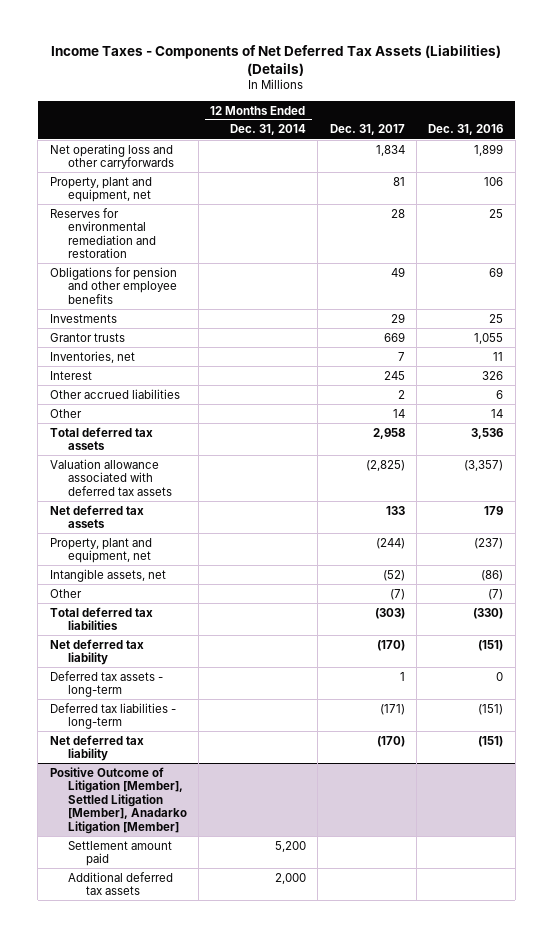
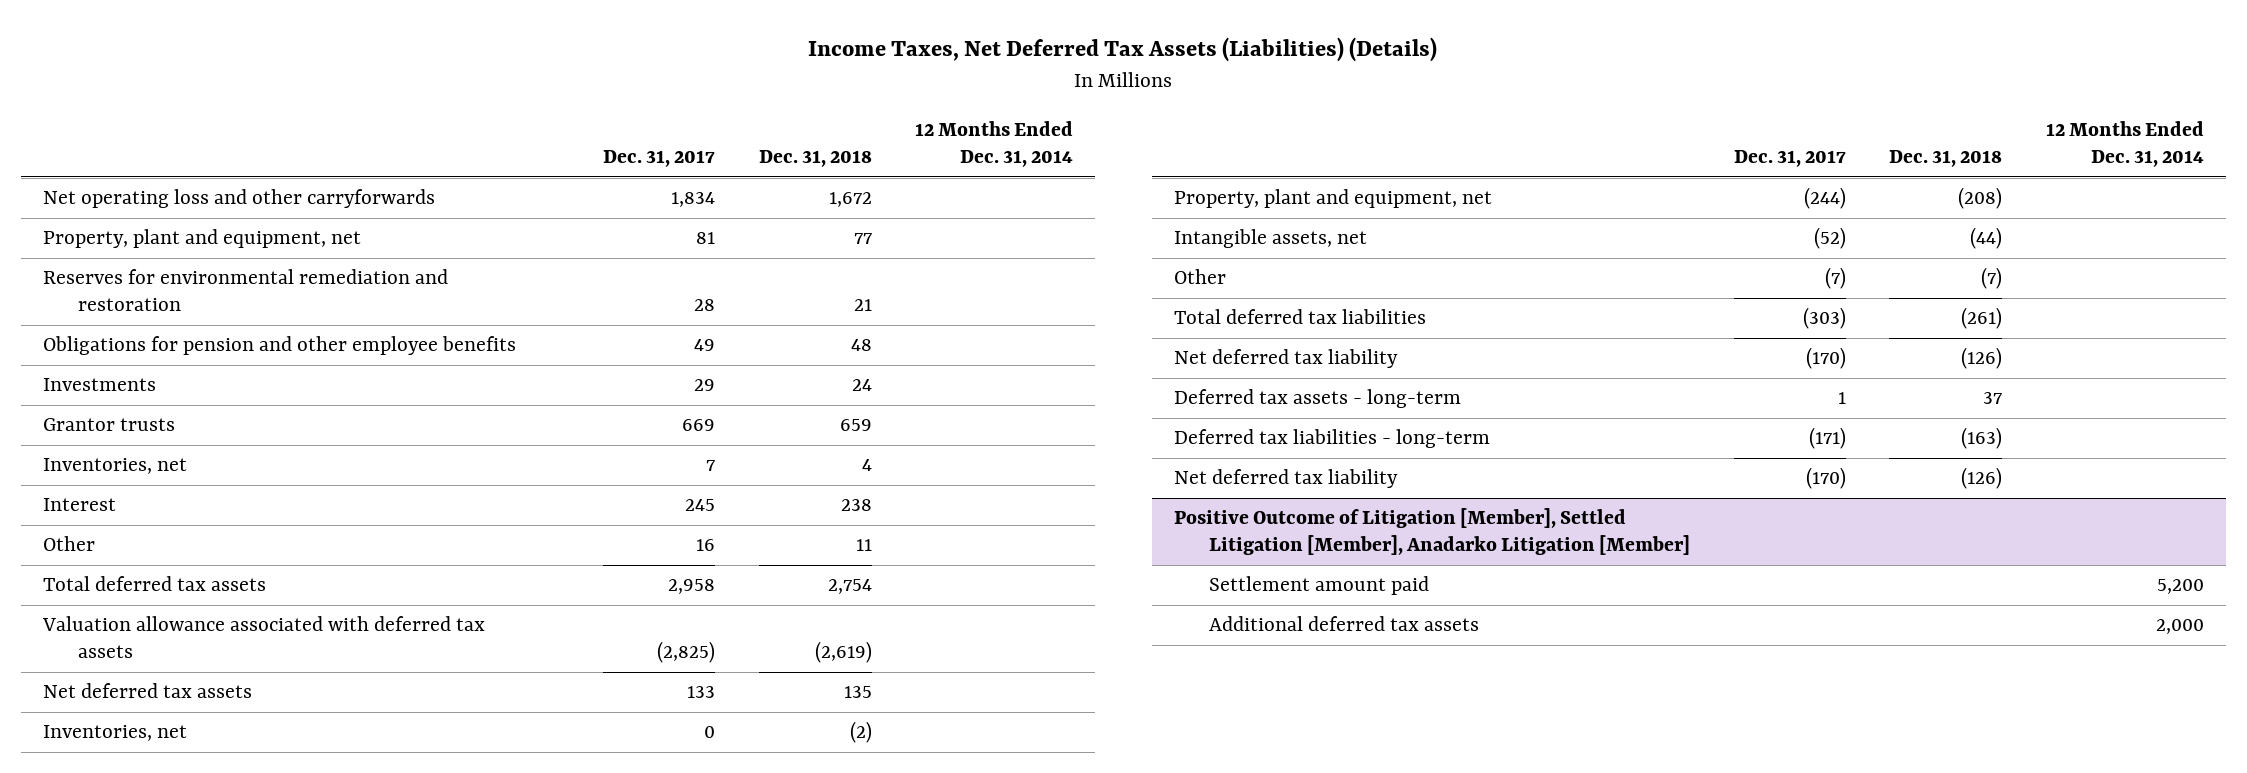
[51,44,502,76] Income Taxes - Components of Net Deferred Tax Assets (Liabilities) (Details) -> [808,37,1438,63] Income Taxes, Net Deferred Tax Assets (Liabilities) (Details)
[428,124,504,136] Dec. 31, 2016 -> none
none -> [758,150,872,168] Dec. 31, 2018
[49,388,180,399] Other accrued liabilities -> none
[392,408,405,418] 14 -> [695,539,715,552] 16
none -> [42,725,187,742] Inventories, net

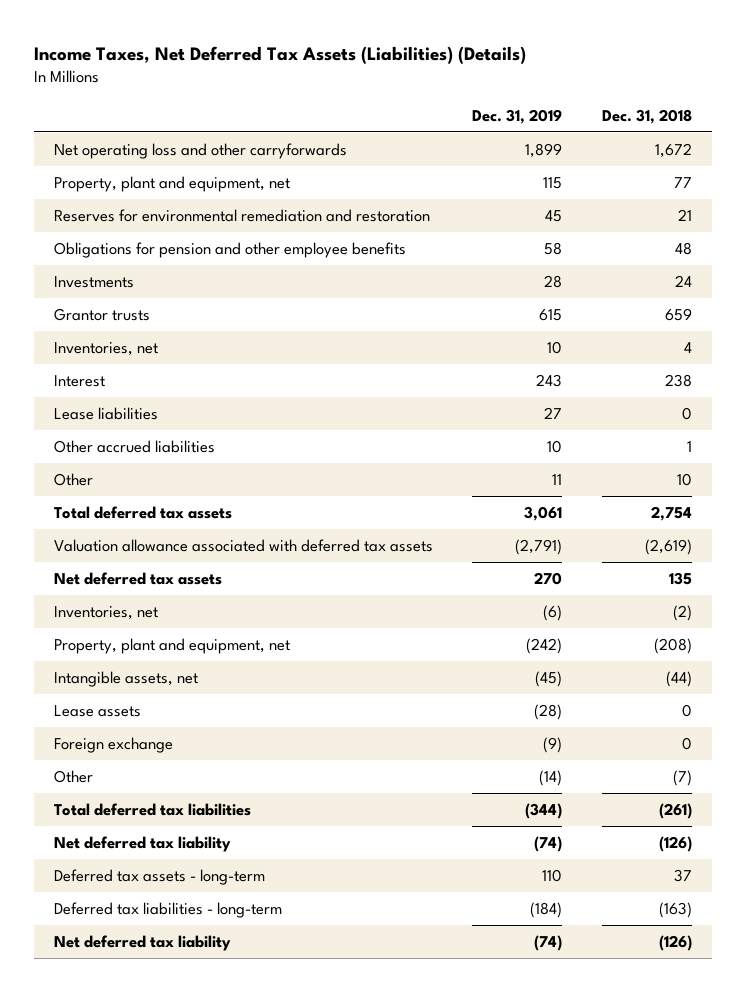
[602,150,715,168] Dec. 31, 2017 -> none
[915,121,1074,168] 12 Months Ended Dec. 31, 2014 -> none
none -> [472,108,563,124] Dec. 31, 2019
none -> [53,406,158,420] Lease liabilities
none -> [53,439,215,453] Other accrued liabilities
[855,539,872,552] 11 -> [676,472,692,486] 10
none -> [53,704,141,717] Lease assets
none -> [53,736,173,753] Foreign exchange
[1173,508,1690,556] Positive Outcome of Litigation [Member], Settled Litigation [Member], Anadarko Litigation [Member] -> none
[1208,576,1429,596] Settlement amount paid -> none
[1208,616,1479,632] Additional deferred tax assets -> none

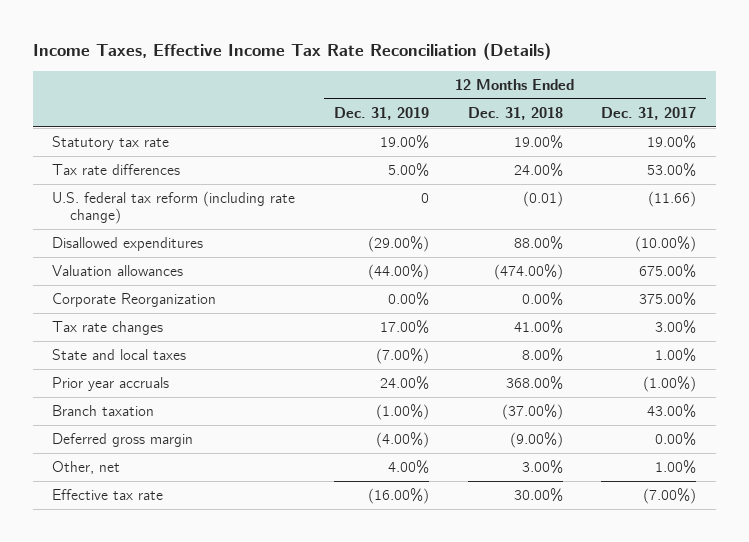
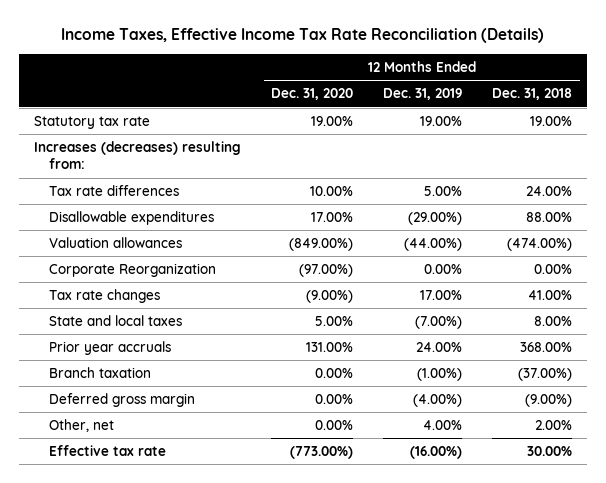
[601,107,697,121] Dec. 31, 2017 -> none
none -> [271,88,354,101] Dec. 31, 2020
none -> [34,141,242,170] Increases (decreases) resulting from:
[52,191,296,225] U.S. federal tax reform (including rate change) -> none
[52,237,204,252] Disallowed expenditures -> [48,211,214,226] Disallowable expenditures
[521,460,563,475] 3.00% -> [535,420,573,431] 2.00%

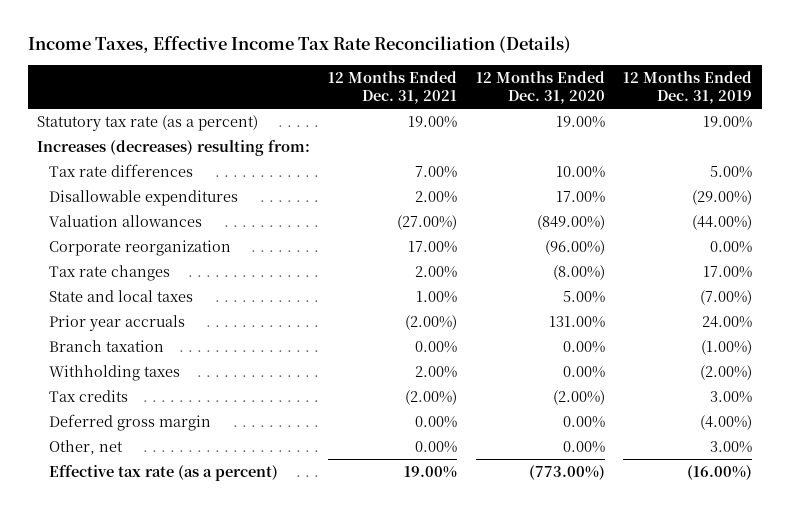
[492,88,573,101] Dec. 31, 2018 -> none
none -> [328,70,458,105] 12 Months Ended Dec. 31, 2021
[34,116,151,130] Statutory tax rate -> [36,114,258,131] Statutory tax rate (as a percent)
[48,263,216,278] Corporate Reorganization -> [49,239,232,256] Corporate reorganization
[299,264,354,278] (97.00%) -> [544,239,605,255] (96.00%)
[306,290,354,304] (9.00%) -> [552,264,605,280] (8.00%)
none -> [49,364,181,381] Withholding taxes
none -> [49,389,129,402] Tax credits
[423,420,463,431] 4.00% -> [710,440,753,453] 3.00%
[48,445,166,457] Effective tax rate -> [49,464,279,481] Effective tax rate (as a percent)

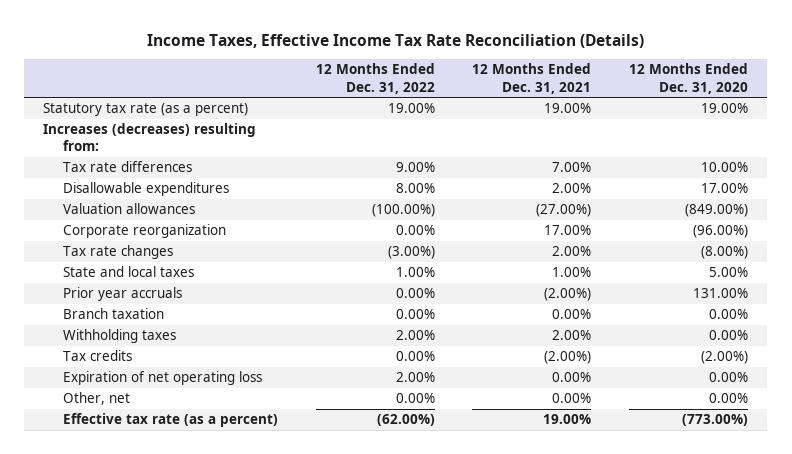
[623,70,753,105] 12 Months Ended Dec. 31, 2019 -> none
none -> [315,63,435,94] 12 Months Ended Dec. 31, 2022
[49,413,212,431] Deferred gross margin -> none
none -> [62,371,262,386] Expiration of net operating loss

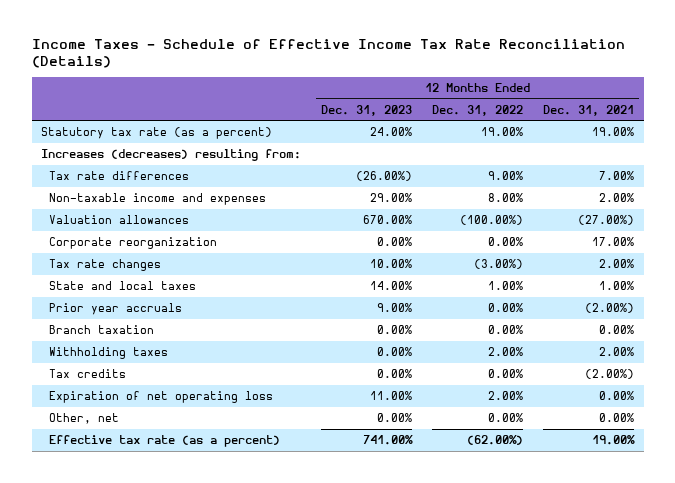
[146,33,644,48] Income Taxes, Effective Income Tax Rate Reconciliation (Details) -> [31,38,625,69] Income Taxes - Schedule of Effective Income Tax Rate Reconciliation (Details)
[629,63,749,94] 12 Months Ended Dec. 31, 2020 -> none
none -> [321,104,413,116] Dec. 31, 2023
[62,182,229,197] Disallowable expenditures -> [49,192,267,205] Non-taxable income and expenses

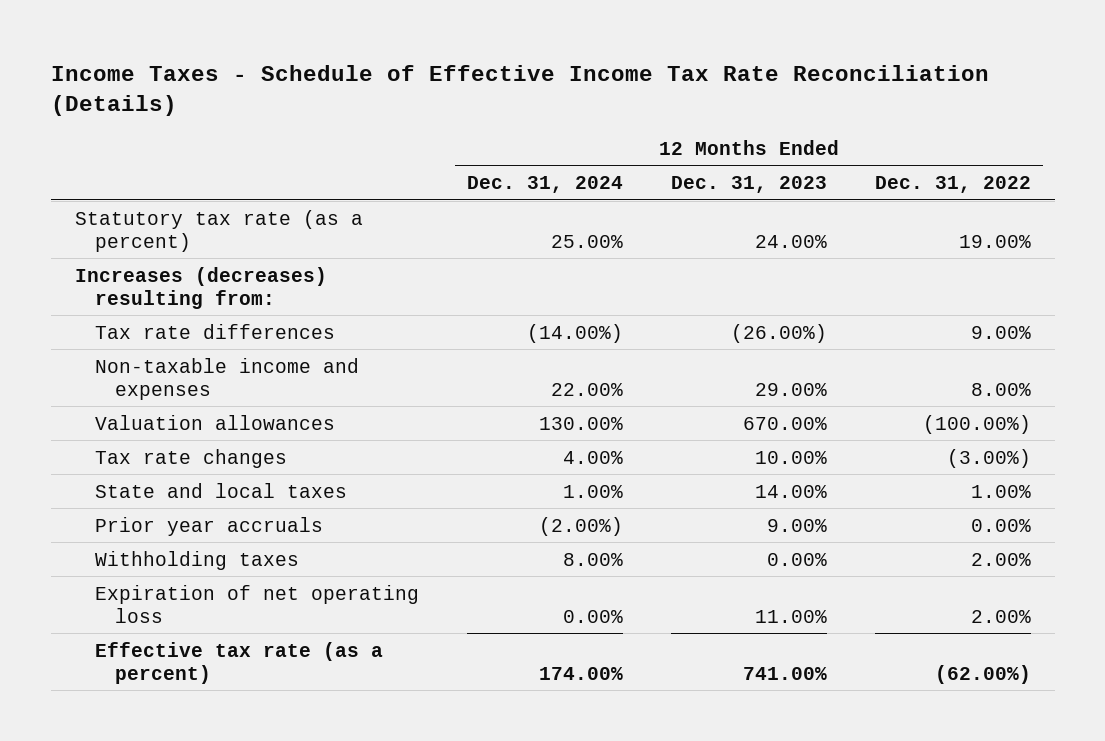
[542,104,634,116] Dec. 31, 2021 -> none
none -> [466,176,623,194] Dec. 31, 2024
[49,236,218,249] Corporate reorganization -> none
[49,324,155,334] Branch taxation -> none
[49,368,127,378] Tax credits -> none
[49,412,120,424] Other, net -> none

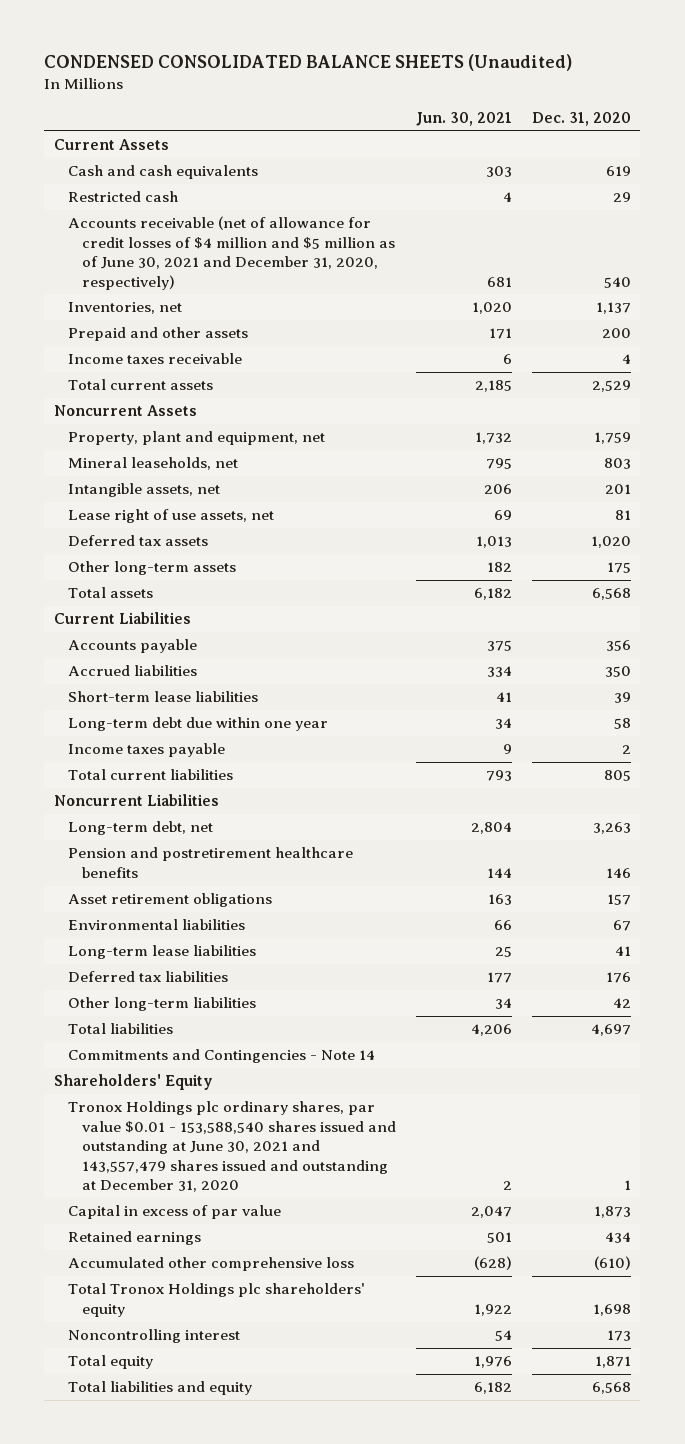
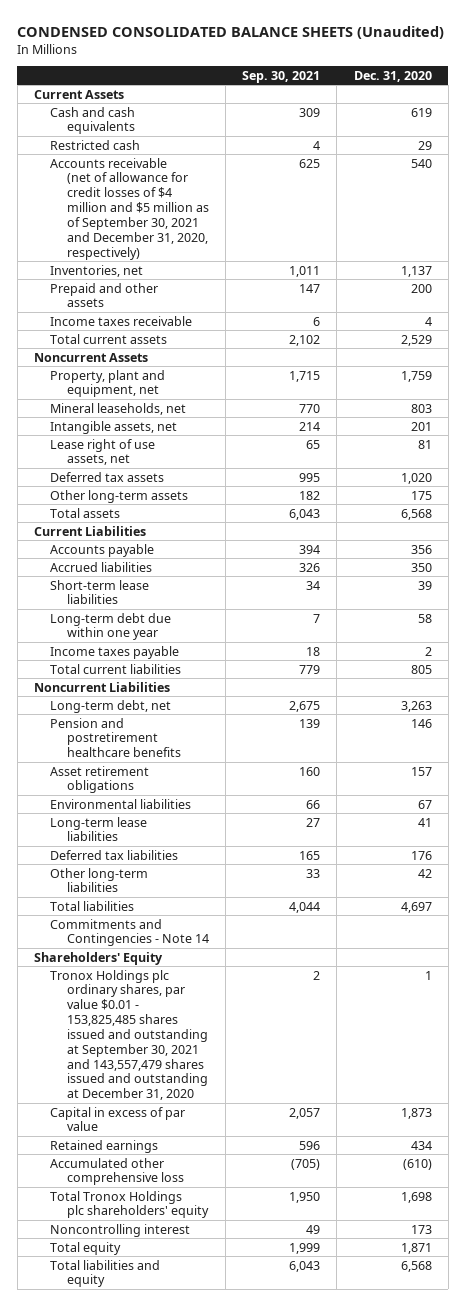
[415,111,512,126] Jun. 30, 2021 -> none
none -> [242,70,321,83] Sep. 30, 2021
[68,216,396,290] Accounts receivable (net of allowance for credit losses of $4 million and $5 million as of June 30, 2021 and December 31, 2020, respectively) -> [50,157,210,260] Accounts receivable (net of allowance for credit losses of $4 million and $5 million as of September 30, 2021 and December 31, 2020, respectively)
[68,1101,397,1192] Tronox Holdings plc ordinary shares, par value $0.01 - 153,588,540 shares issued and outstanding at June 30, 2021 and 143,557,479 shares issued and outstanding at December 31, 2020 -> [50,969,209,1101] Tronox Holdings plc ordinary shares, par value $0.01 - 153,825,485 shares issued and outstanding at September 30, 2021 and 143,557,479 shares issued and outstanding at December 31, 2020

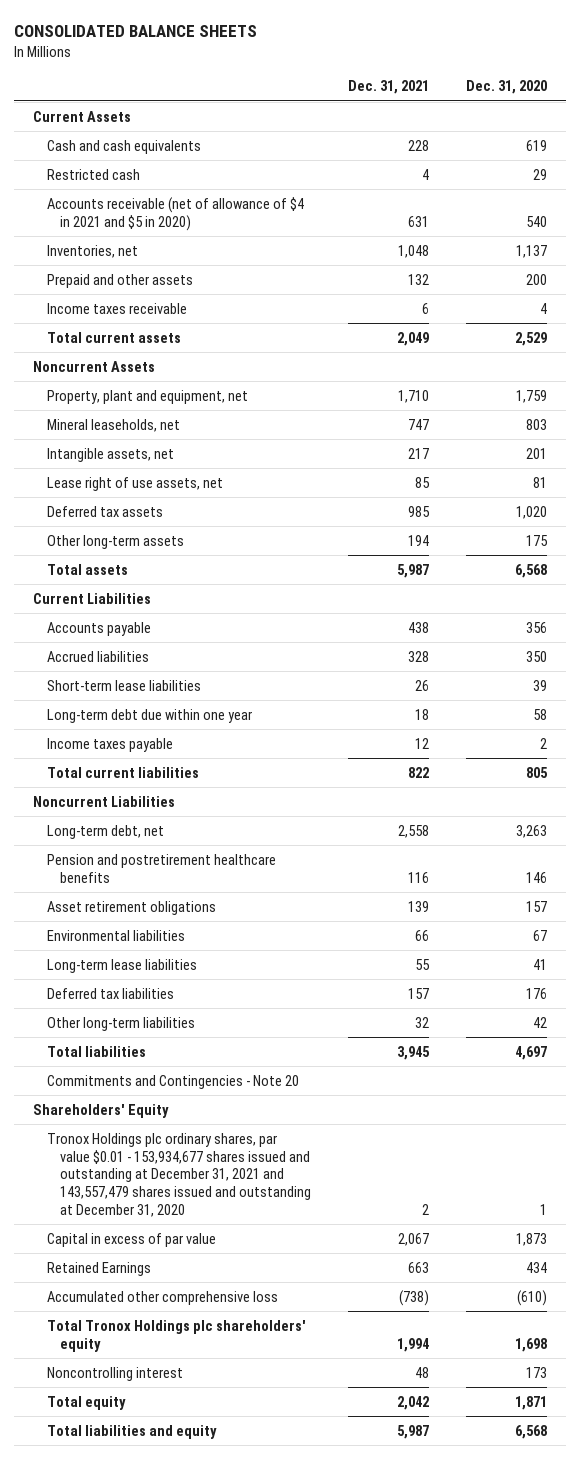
[17,25,445,39] CONDENSED CONSOLIDATED BALANCE SHEETS (Unaudited) -> [14,24,258,37] CONSOLIDATED BALANCE SHEETS
[242,70,321,83] Sep. 30, 2021 -> none
none -> [348,80,430,95] Dec. 31, 2021
[50,157,210,260] Accounts receivable (net of allowance for credit losses of $4 million and $5 million as of September 30, 2021 and December 31, 2020, respectively) -> [46,196,304,231] Accounts receivable (net of allowance of $4 in 2021 and $5 in 2020)
[50,918,210,947] Commitments and Contingencies - Note 14 -> [46,1074,299,1089] Commitments and Contingencies - Note 20
[50,969,209,1101] Tronox Holdings plc ordinary shares, par value $0.01 - 153,825,485 shares issued and outstanding at September 30, 2021 and 143,557,479 shares issued and outstanding at December 31, 2020 -> [46,1132,312,1217] Tronox Holdings plc ordinary shares, par value $0.01 - 153,934,677 shares issued and outstanding at December 31, 2021 and 143,557,479 shares issued and outstanding at December 31, 2020
[50,1139,159,1153] Retained earnings -> [46,1261,151,1276] Retained Earnings

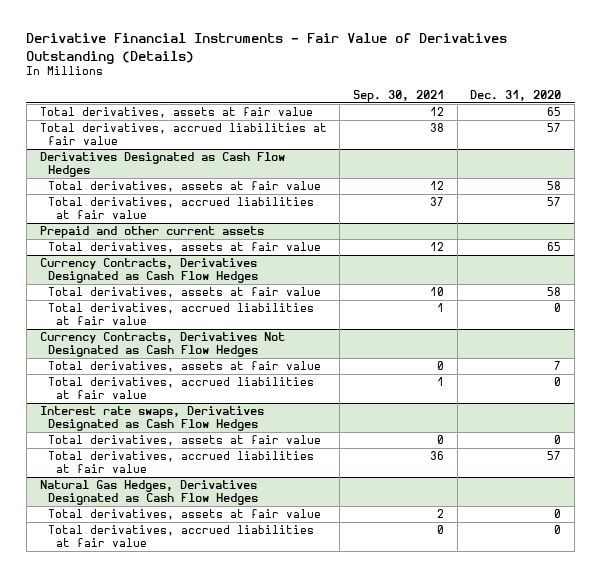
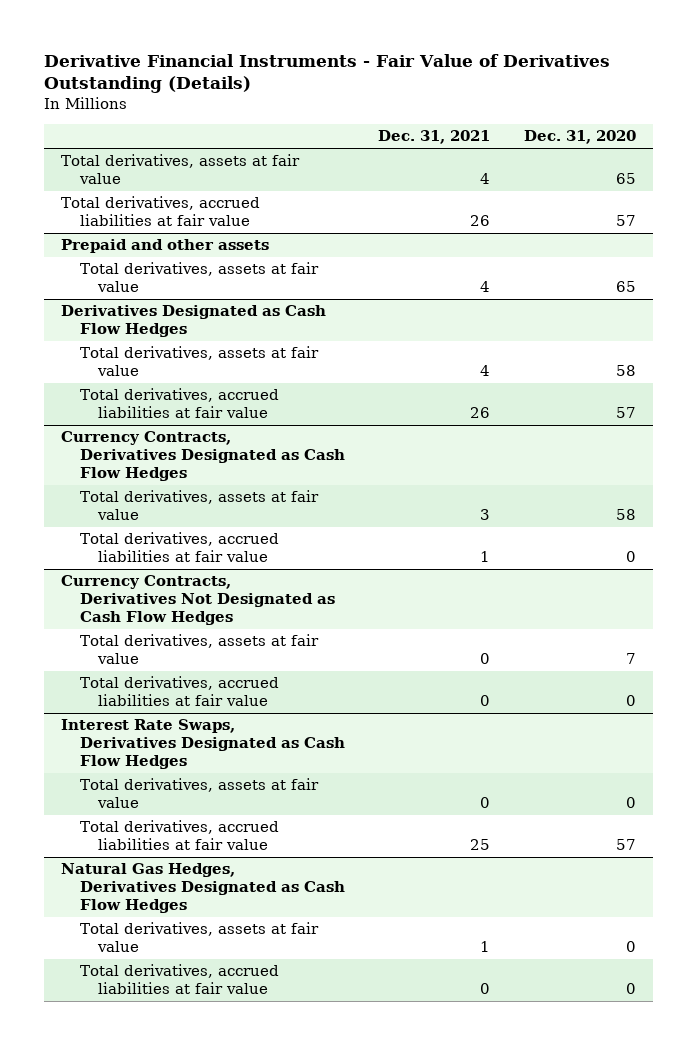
[353,89,445,102] Sep. 30, 2021 -> none
none -> [378,130,491,145] Dec. 31, 2021
none -> [60,239,269,254] Prepaid and other assets
none -> [79,262,319,293] Total derivatives, assets at fair value
[39,226,264,239] Prepaid and other current assets -> none
[47,242,321,254] Total derivatives, assets at fair value -> none
[39,406,264,432] Interest rate swaps, Derivatives Designated as Cash Flow Hedges -> [60,719,345,769] Interest Rate Swaps, Derivatives Designated as Cash Flow Hedges

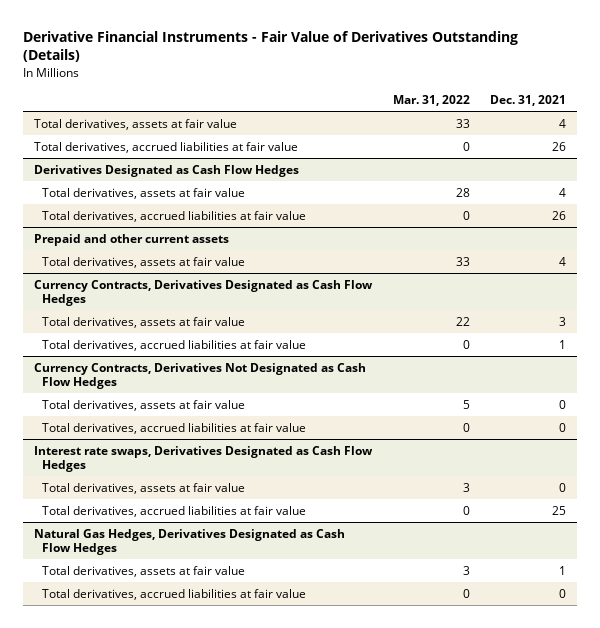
[524,130,637,145] Dec. 31, 2020 -> none
none -> [392,95,470,107] Mar. 31, 2022
[60,239,269,254] Prepaid and other assets -> none
[79,262,319,293] Total derivatives, assets at fair value -> none
none -> [33,233,229,246] Prepaid and other current assets
none -> [42,256,246,268] Total derivatives, assets at fair value
[60,719,345,769] Interest Rate Swaps, Derivatives Designated as Cash Flow Hedges -> [33,445,373,473] Interest rate swaps, Derivatives Designated as Cash Flow Hedges

